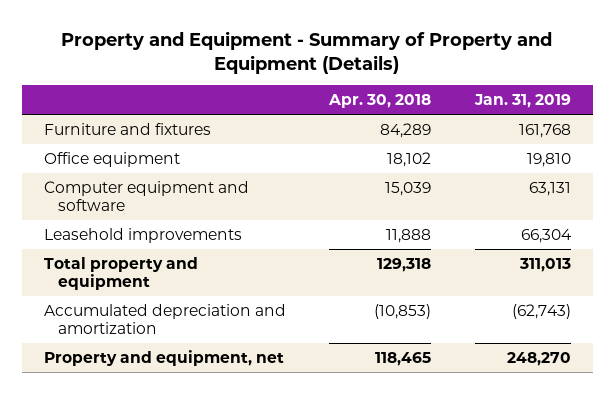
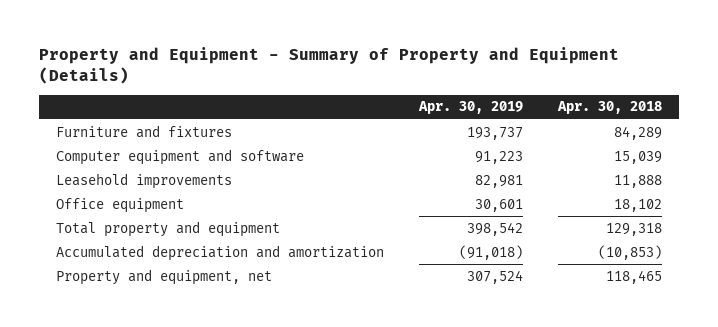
[474,94,572,109] Jan. 31, 2019 -> none
none -> [417,101,523,115] Apr. 30, 2019
[43,151,180,167] Office equipment -> [56,197,185,213] Office equipment

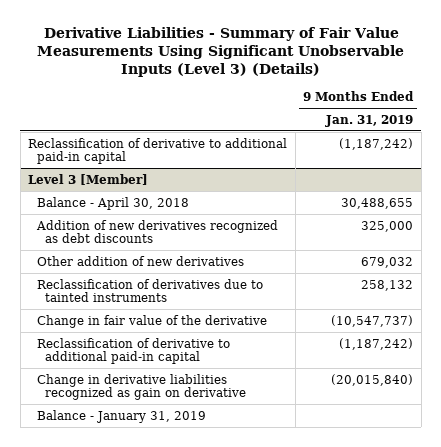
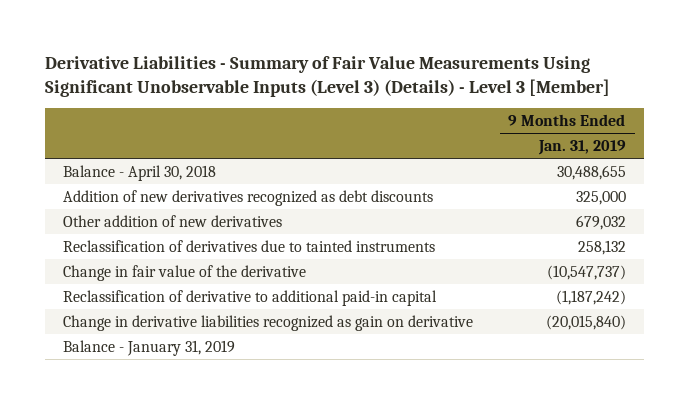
[36,27,404,77] Derivative Liabilities - Summary of Fair Value Measurements Using Significant Unobservable Inputs (Level 3) (Details) -> [44,55,610,97] Derivative Liabilities - Summary of Fair Value Measurements Using Significant Unobservable Inputs (Level 3) (Details) - Level 3 [Member]
[28,137,288,165] Reclassification of derivative to additional paid-in capital -> none
[28,173,149,185] Level 3 [Member] -> none

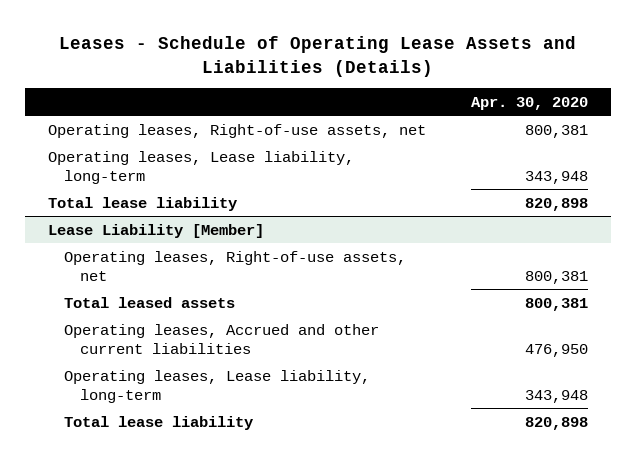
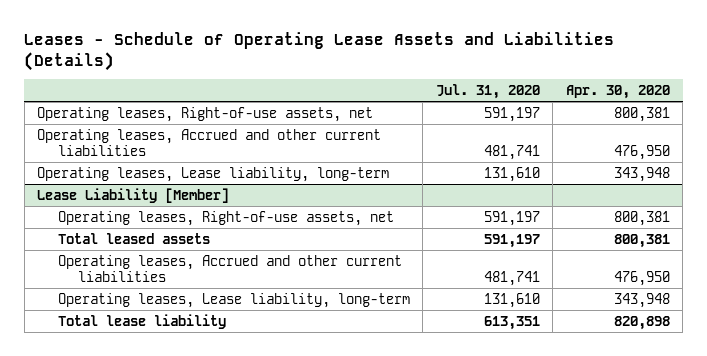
none -> [435,83,540,99] Jul. 31, 2020
none -> [37,128,382,156] Operating leases, Accrued and other current liabilities
[47,196,237,211] Total lease liability -> none

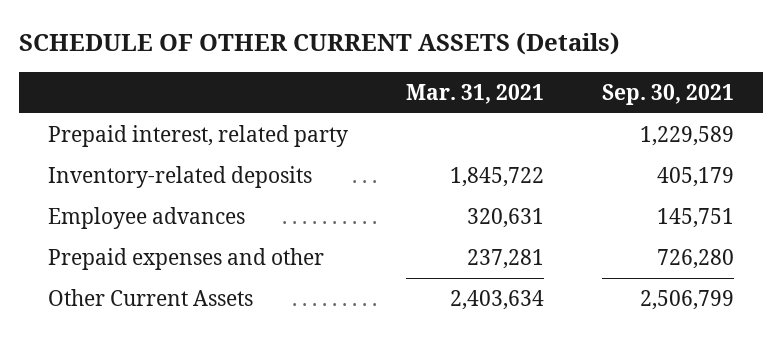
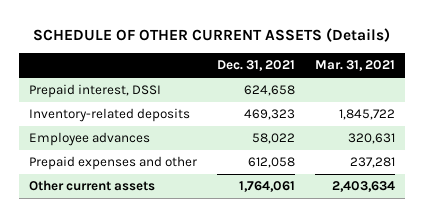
[602,83,735,105] Sep. 30, 2021 -> none
none -> [217,60,296,72] Dec. 31, 2021
[48,124,349,147] Prepaid interest, related party -> [29,84,162,99] Prepaid interest, DSSI
[48,288,254,306] Other Current Assets -> [29,180,156,192] Other current assets

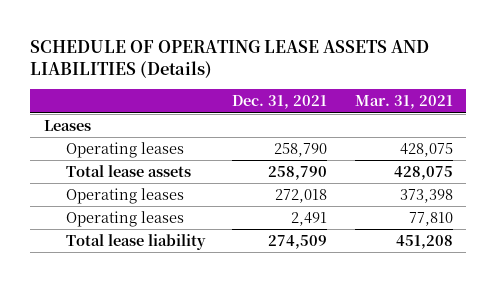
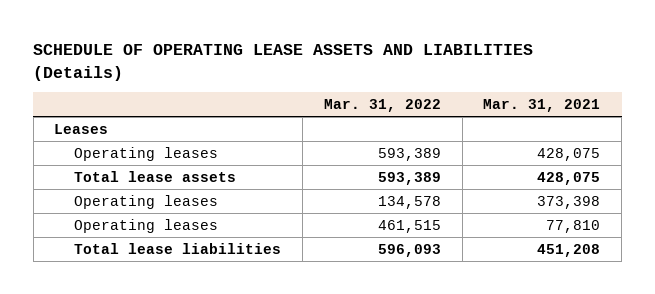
[232,95,328,110] Dec. 31, 2021 -> none
none -> [323,98,441,112] Mar. 31, 2022
[66,233,207,250] Total lease liability -> [73,242,281,254] Total lease liabilities

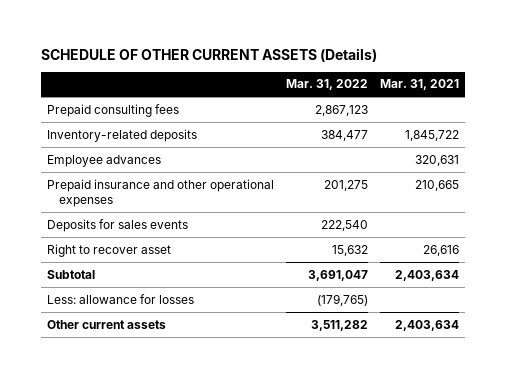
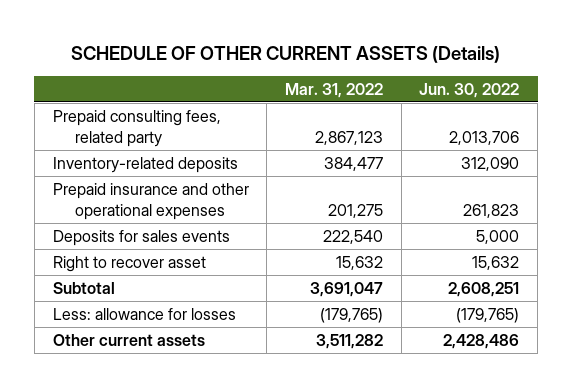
[380,79,460,91] Mar. 31, 2021 -> none
none -> [419,82,520,98] Jun. 30, 2022
[47,103,180,117] Prepaid consulting fees -> [52,109,221,147] Prepaid consulting fees, related party
[47,154,162,167] Employee advances -> none

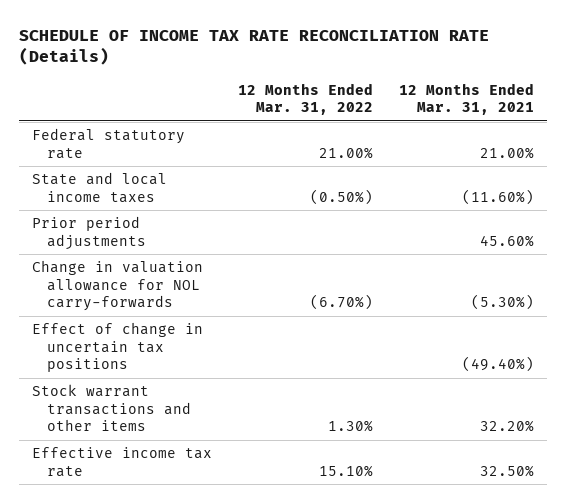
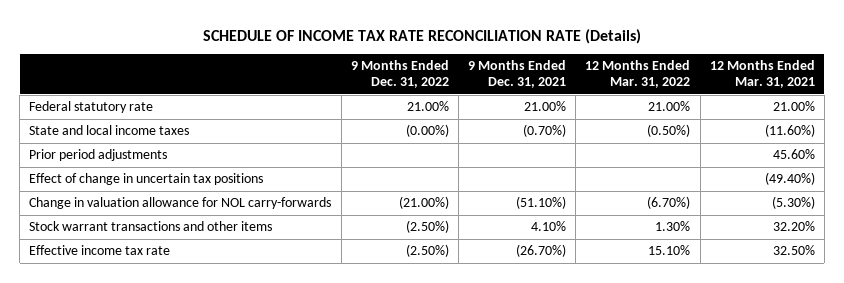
none -> [350,60,449,89] 9 Months Ended Dec. 31, 2022
none -> [468,60,567,89] 9 Months Ended Dec. 31, 2021
[32,260,204,312] Change in valuation allowance for NOL carry-forwards -> [29,197,332,210] Change in valuation allowance for NOL carry-forwards

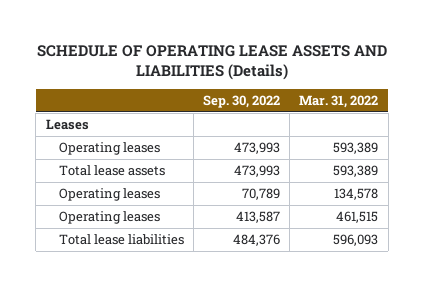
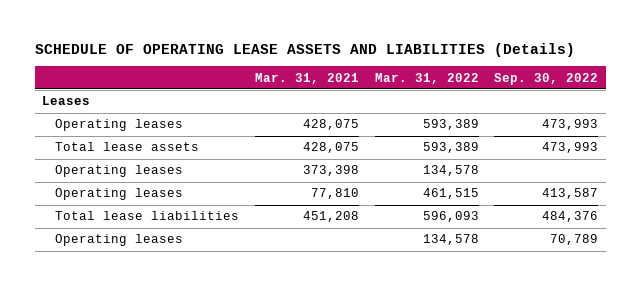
none -> [254,72,359,84] Mar. 31, 2021
none -> [55,165,184,178] Operating leases
[58,188,160,202] Operating leases -> [55,234,184,247] Operating leases

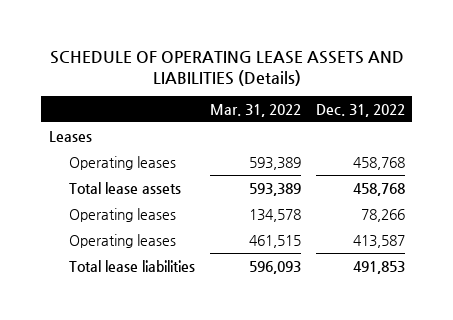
[254,72,359,84] Mar. 31, 2021 -> none
[494,72,599,85] Sep. 30, 2022 -> none
none -> [315,103,405,117] Dec. 31, 2022
[55,234,184,247] Operating leases -> none

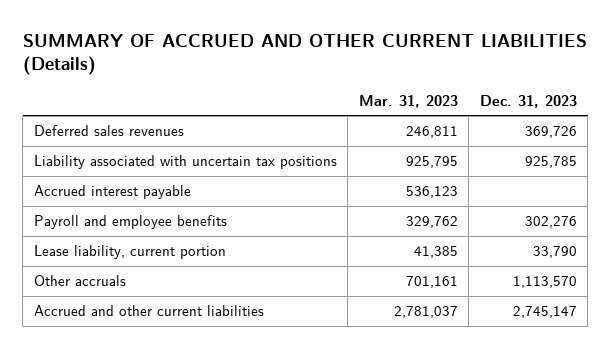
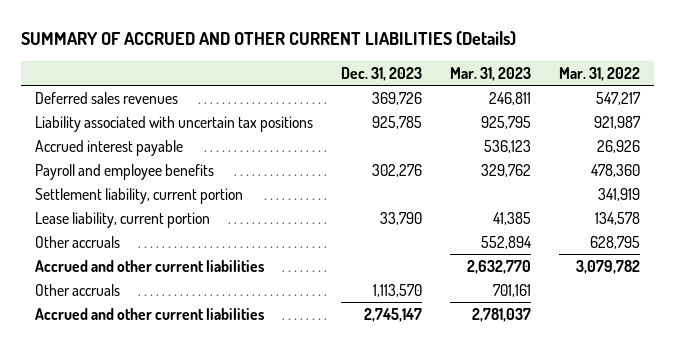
none -> [559,66,641,81] Mar. 31, 2022
none -> [35,187,244,204] Settlement liability, current portion
none -> [35,235,121,248] Other accruals
none -> [35,259,265,272] Accrued and other current liabilities

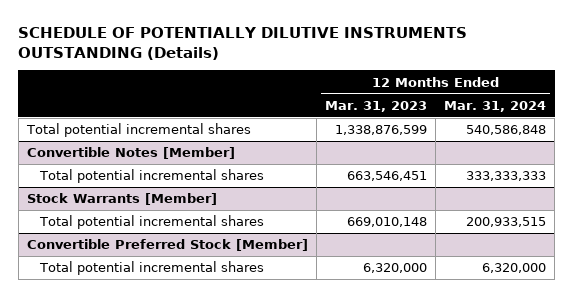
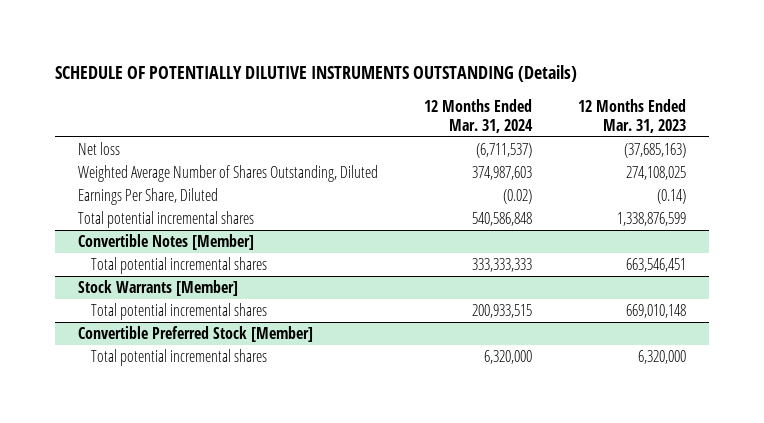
none -> [77,142,120,156] Net loss
none -> [77,165,378,183] Weighted Average Number of Shares Outstanding, Diluted
none -> [77,188,218,206] Earnings Per Share, Diluted

